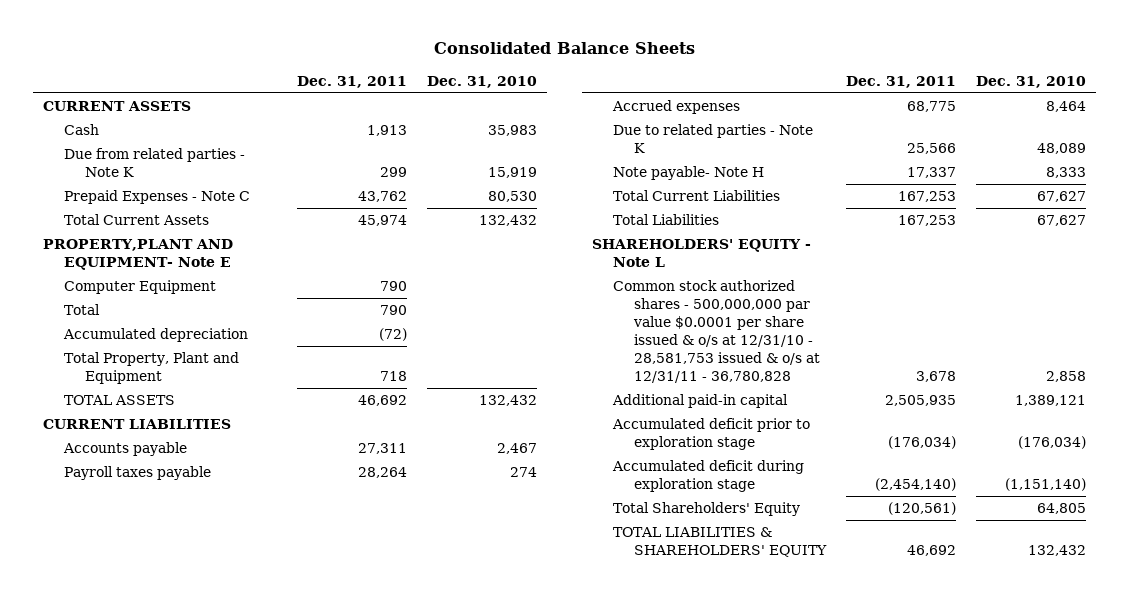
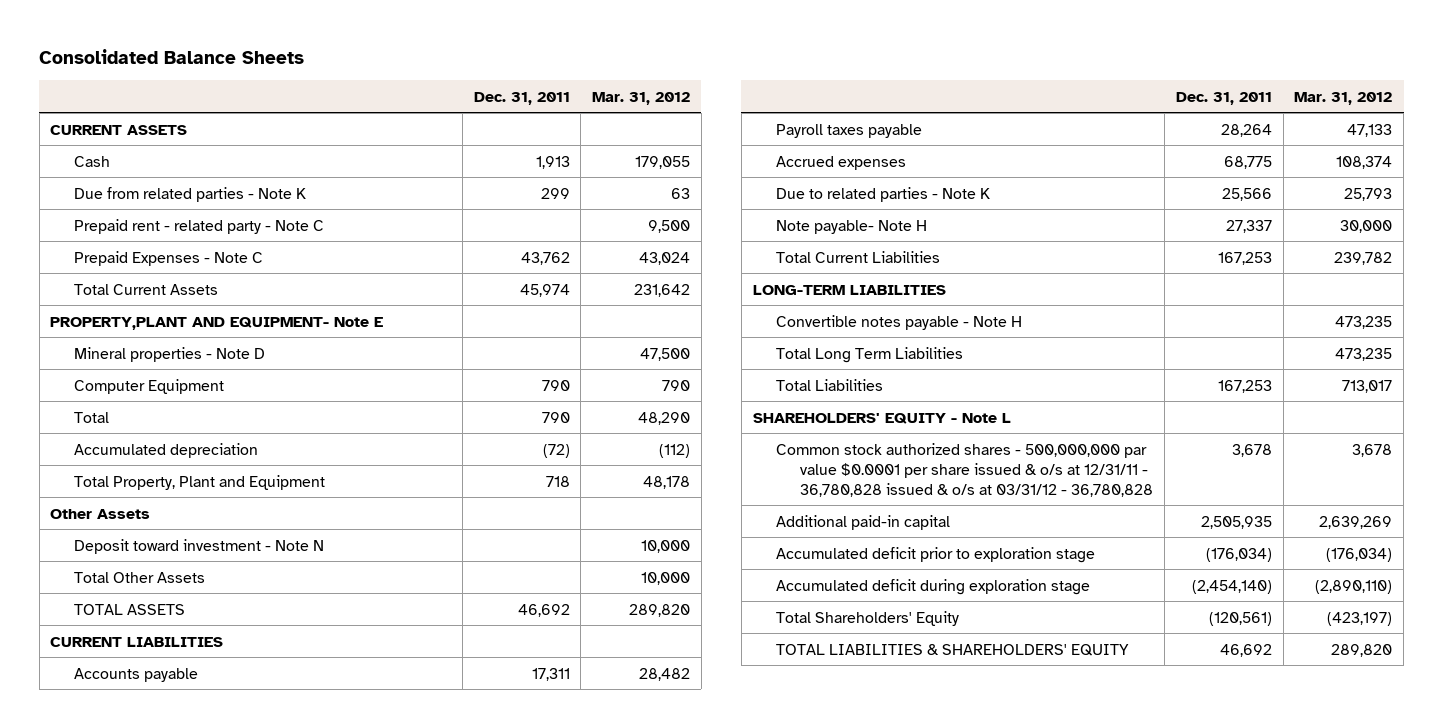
[426,75,537,88] Dec. 31, 2010 -> none
none -> [591,91,690,105] Mar. 31, 2012
none -> [74,218,325,234] Prepaid rent - related party - Note C
none -> [74,346,266,362] Mineral properties - Note D
none -> [50,508,151,519] Other Assets
none -> [74,538,325,554] Deposit toward investment - Note N
none -> [74,571,206,583] Total Other Assets
[357,443,407,455] 27,311 -> [531,667,570,681] 17,311
[907,167,957,179] 17,337 -> [1225,219,1272,233] 27,337
none -> [752,284,946,295] LONG-TERM LIABILITIES
none -> [776,314,1023,330] Convertible notes payable - Note H
none -> [776,346,964,363] Total Long Term Liabilities
[613,280,821,384] Common stock authorized shares - 500,000,000 par value $0.0001 per share issued & o/s at 12/31/10 - 28,581,753 issued & o/s at 12/31/11 - 36,780,828 -> [776,442,1154,497] Common stock authorized shares - 500,000,000 par value $0.0001 per share issued & o/s at 12/31/11 - 36,780,828 issued & o/s at 03/31/12 - 36,780,828

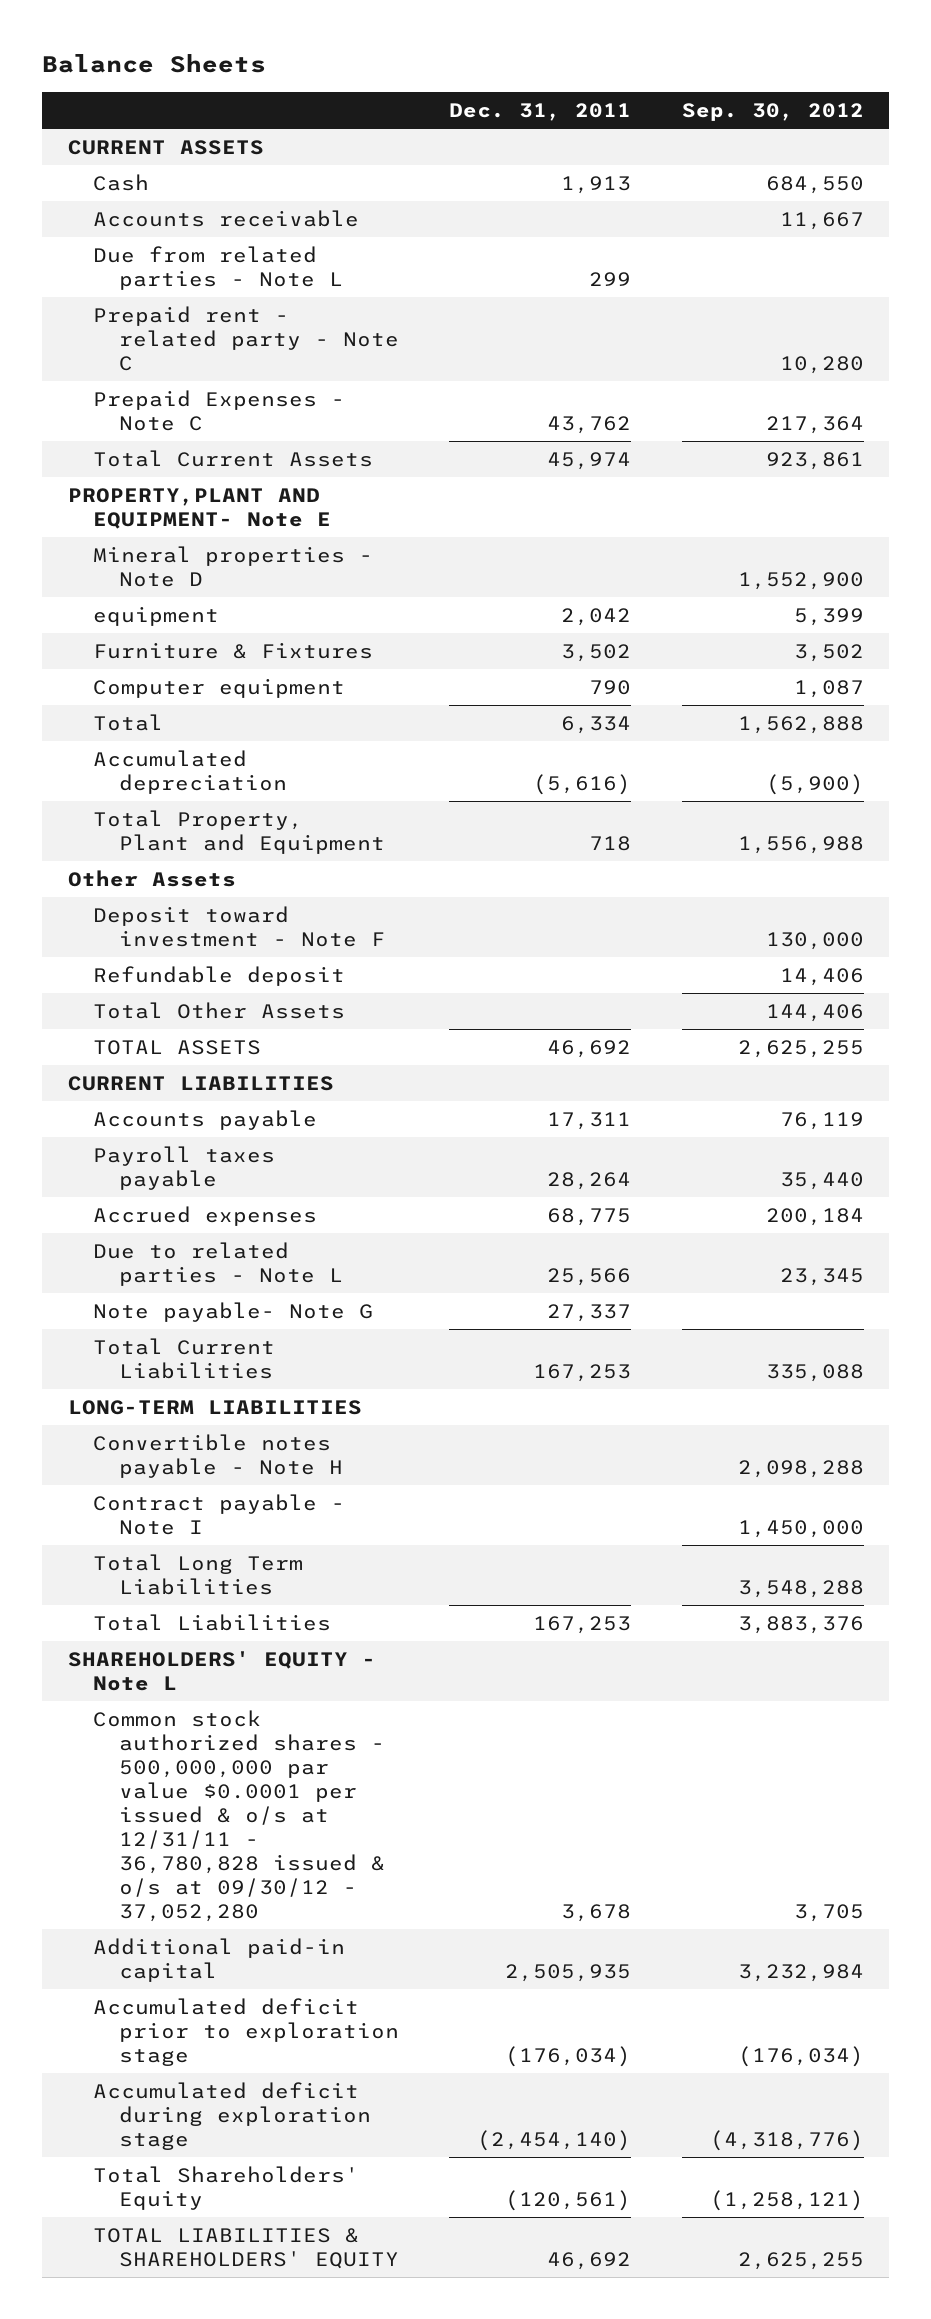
[39,48,305,64] Consolidated Balance Sheets -> [42,54,267,74] Balance Sheets
[591,91,690,105] Mar. 31, 2012 -> none
none -> [681,102,864,121] Sep. 30, 2012
none -> [93,209,360,227] Accounts receivable
[74,186,307,202] Due from related parties - Note K -> [93,245,344,290] Due from related parties - Note L
none -> [93,605,220,626] equipment
none -> [93,641,374,659] Furniture & Fixtures
[74,378,225,394] Computer Equipment -> [93,677,346,698] Computer equipment
[541,411,570,423] 790 -> [561,715,632,734] 6,334
[542,443,570,458] (72) -> [533,773,632,795] (5,616)
[74,538,325,554] Deposit toward investment - Note N -> [93,905,386,947] Deposit toward investment - Note F
none -> [93,965,346,986] Refundable deposit
[776,186,991,202] Due to related parties - Note K -> [93,1241,344,1286] Due to related parties - Note L
[776,219,928,234] Note payable- Note H -> [93,1301,374,1322] Note payable- Note G
none -> [93,1493,346,1535] Contract payable - Note I
[776,442,1154,497] Common stock authorized shares - 500,000,000 par value $0.0001 per share issued & o/s at 12/31/11 - 36,780,828 issued & o/s at 03/31/12 - 36,780,828 -> [93,1709,386,1923] Common stock authorized shares - 500,000,000 par value $0.0001 per issued & o/s at 12/31/11 - 36,780,828 issued & o/s at 09/30/12 - 37,052,280

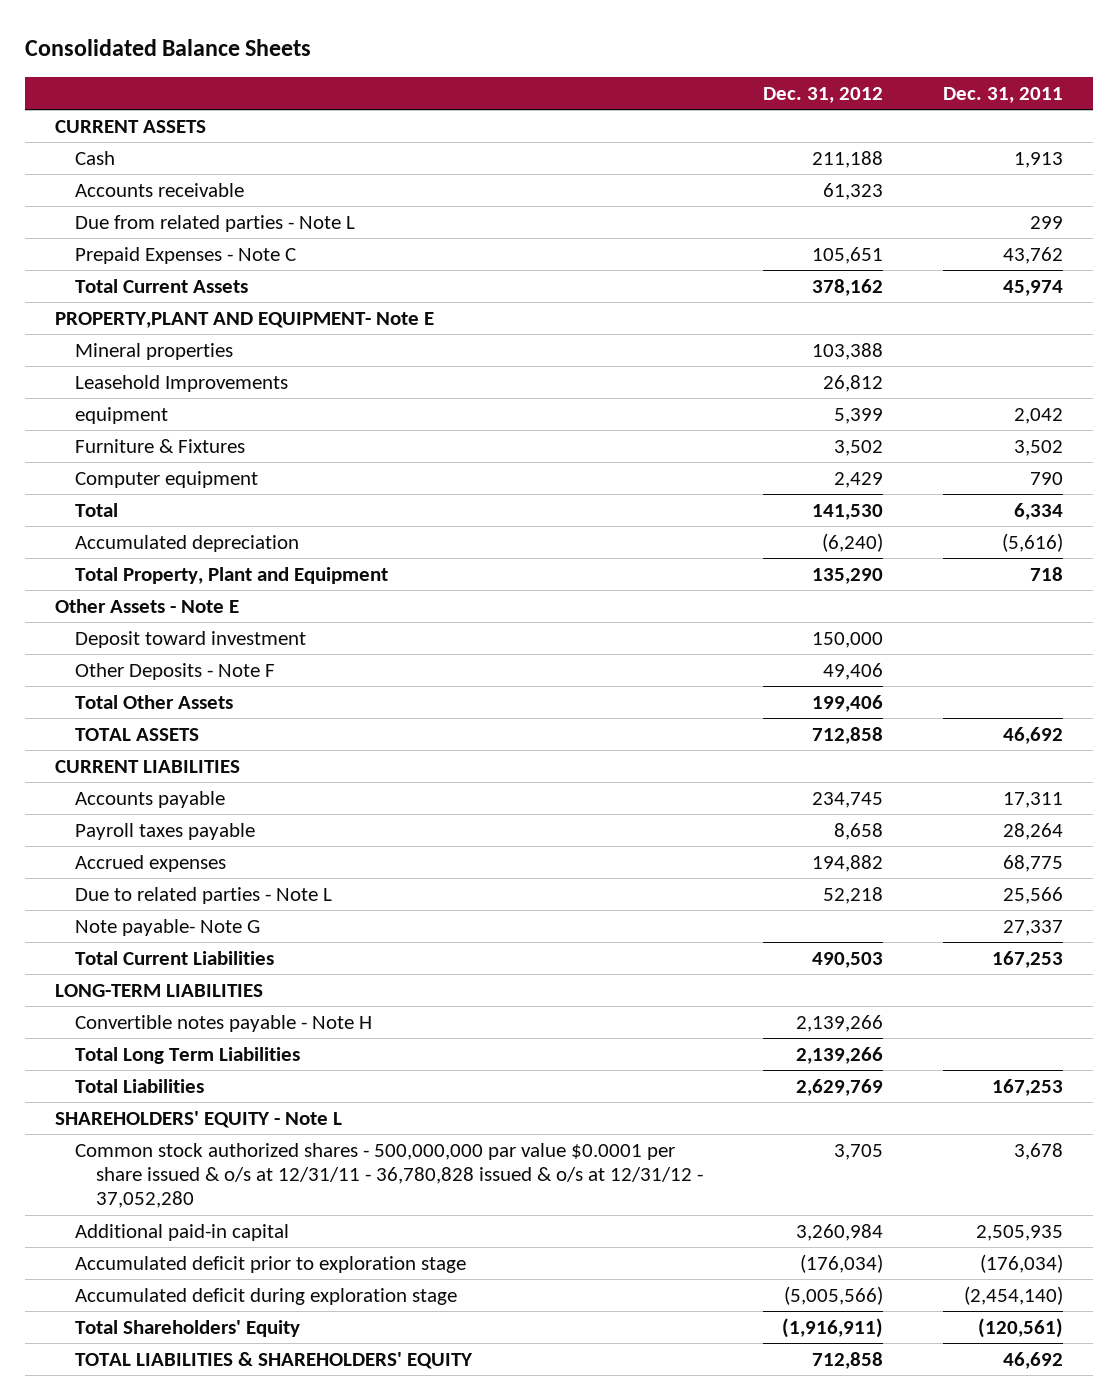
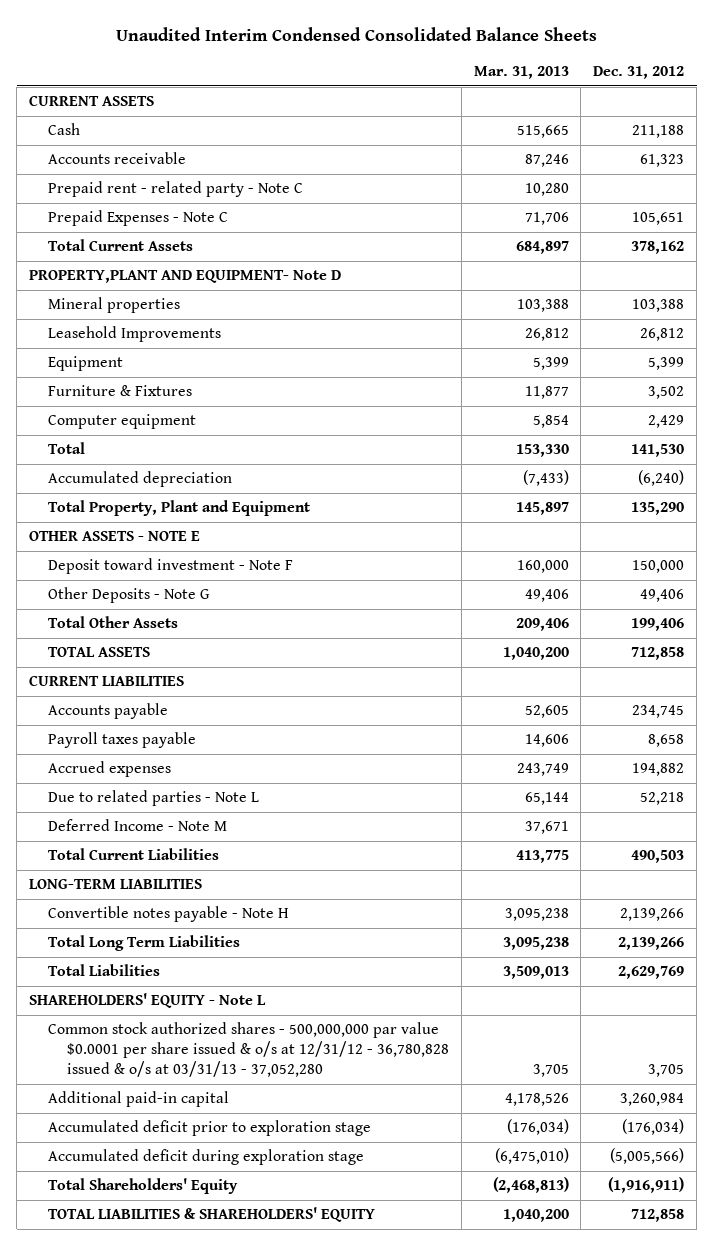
[24,39,311,57] Consolidated Balance Sheets -> [115,27,597,42] Unaudited Interim Condensed Consolidated Balance Sheets
[943,86,1064,103] Dec. 31, 2011 -> none
none -> [473,66,569,80] Mar. 31, 2013
[75,214,356,232] Due from related parties - Note L -> [48,181,304,198] Prepaid rent - related party - Note C
[54,311,434,328] PROPERTY,PLANT AND EQUIPMENT- Note E -> [29,270,342,284] PROPERTY,PLANT AND EQUIPMENT- Note D
[75,406,169,424] equipment -> [48,356,124,372] Equipment
[54,598,239,613] Other Assets - Note E -> [29,531,201,542] OTHER ASSETS - NOTE E
[75,630,307,648] Deposit toward investment -> [48,558,294,575] Deposit toward investment - Note F
[75,662,276,680] Other Deposits - Note F -> [48,587,211,604] Other Deposits - Note G
[75,918,261,936] Note payable- Note G -> none
none -> [48,819,228,832] Deferred Income - Note M
[75,1142,704,1209] Common stock authorized shares - 500,000,000 par value $0.0001 per share issued & o/s at 12/31/11 - 36,780,828 issued & o/s at 12/31/12 - 37,052,280 -> [48,1022,450,1078] Common stock authorized shares - 500,000,000 par value $0.0001 per share issued & o/s at 12/31/12 - 36,780,828 issued & o/s at 03/31/13 - 37,052,280

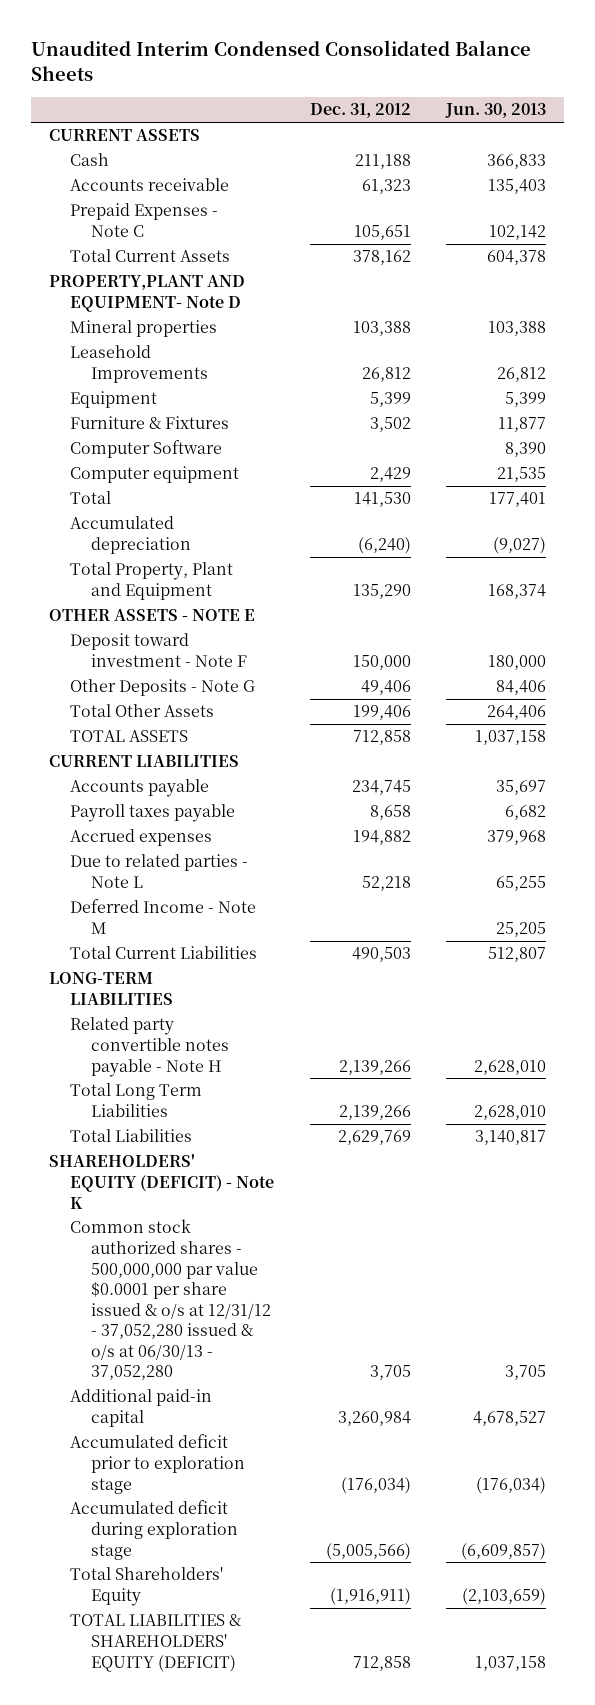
[473,66,569,80] Mar. 31, 2013 -> none
none -> [445,103,547,119] Jun. 30, 2013
[48,181,304,198] Prepaid rent - related party - Note C -> none
none -> [70,440,223,459] Computer Software
[48,906,290,923] Convertible notes payable - Note H -> [70,1017,230,1077] Related party convertible notes payable - Note H
[29,993,267,1009] SHAREHOLDERS' EQUITY - Note L -> [48,1154,275,1209] SHAREHOLDERS' EQUITY (DEFICIT) - Note K
[48,1022,450,1078] Common stock authorized shares - 500,000,000 par value $0.0001 per share issued & o/s at 12/31/12 - 36,780,828 issued & o/s at 03/31/13 - 37,052,280 -> [70,1219,272,1381] Common stock authorized shares - 500,000,000 par value $0.0001 per share issued & o/s at 12/31/12 - 37,052,280 issued & o/s at 06/30/13 - 37,052,280
[48,1207,376,1223] TOTAL LIABILITIES & SHAREHOLDERS' EQUITY -> [70,1614,242,1672] TOTAL LIABILITIES & SHAREHOLDERS' EQUITY (DEFICIT)

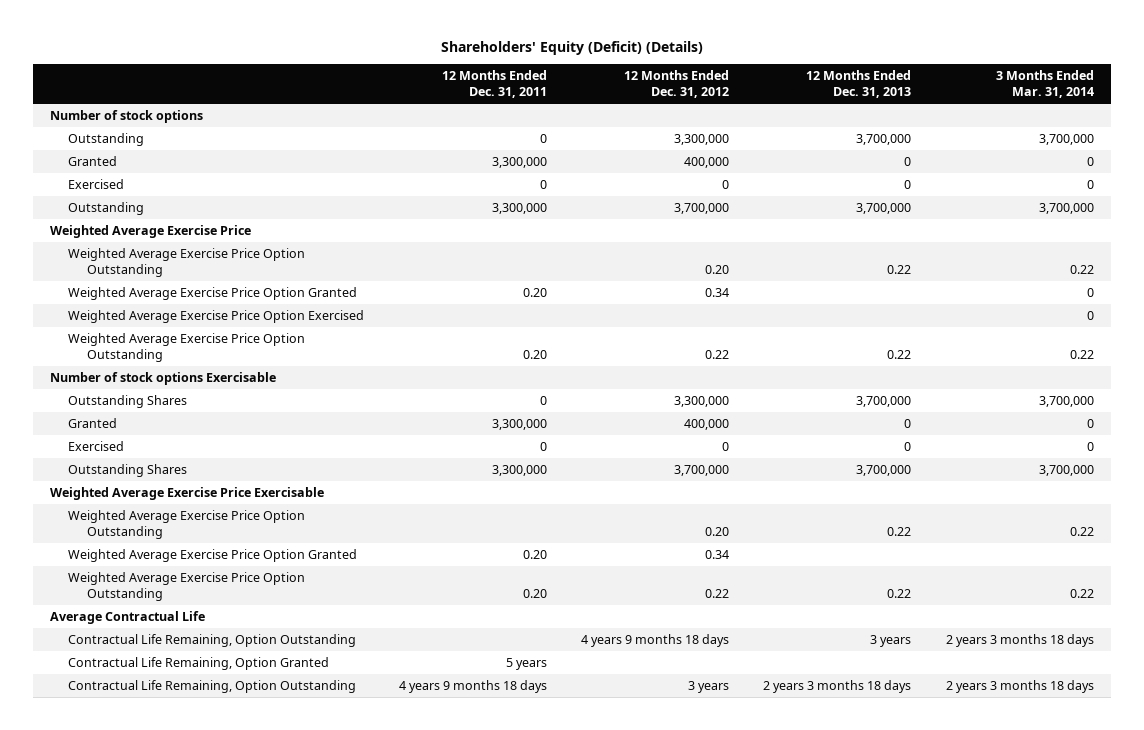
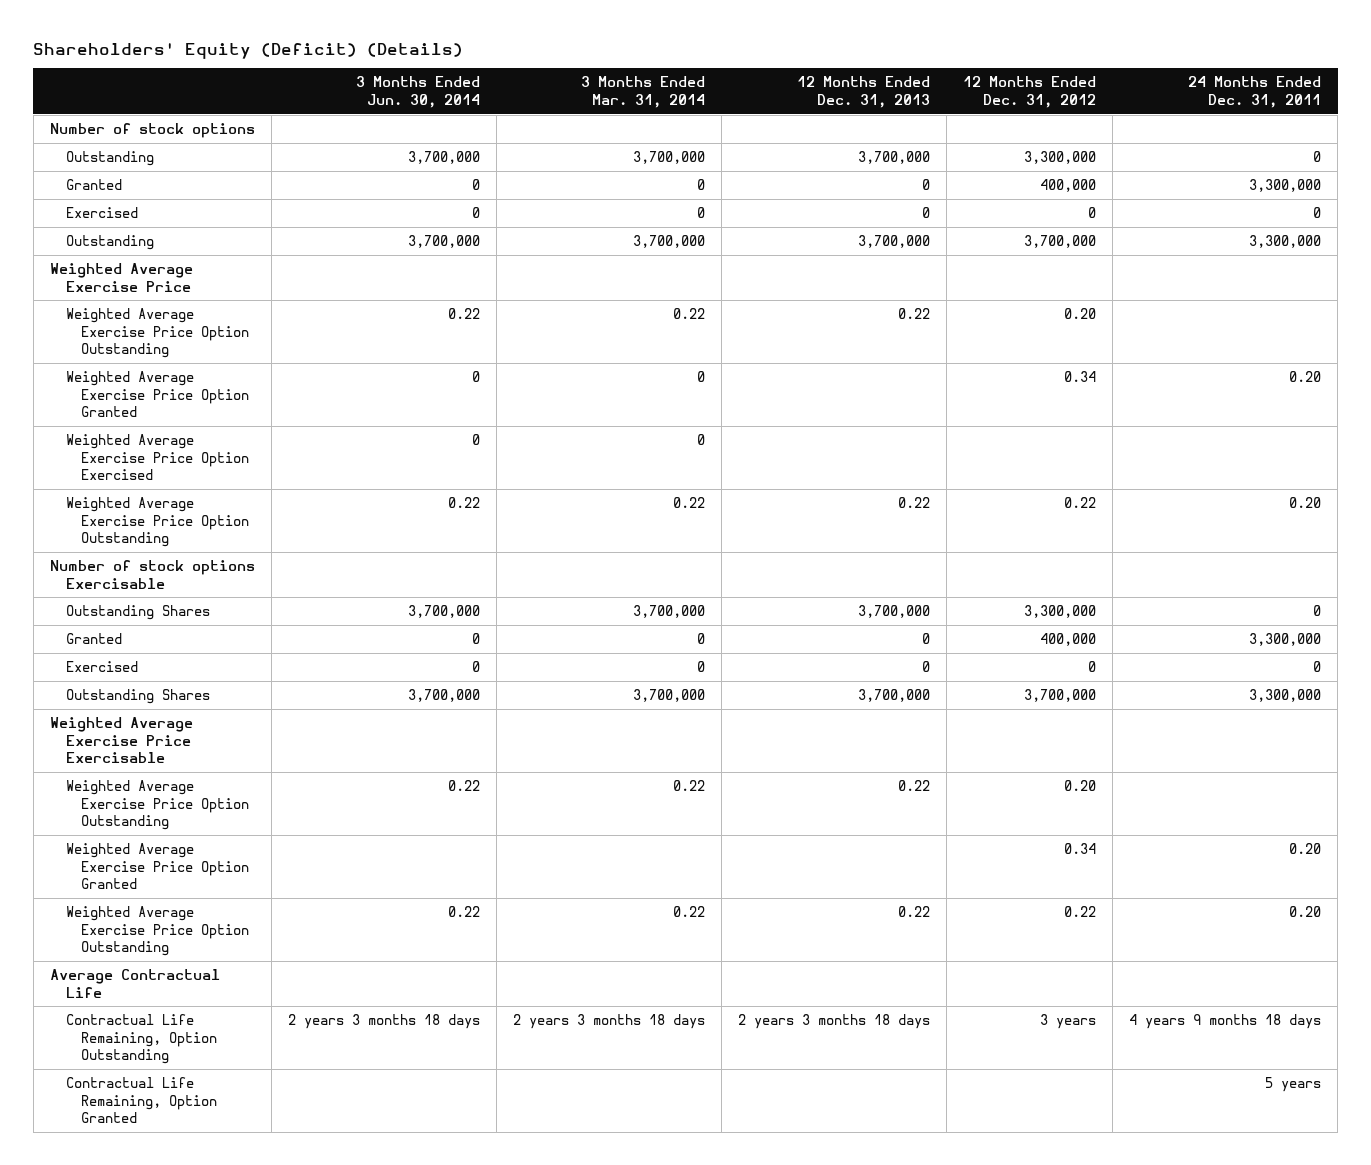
[441,70,547,98] 12 Months Ended Dec. 31, 2011 -> none
none -> [356,76,481,108] 3 Months Ended Jun. 30, 2014
none -> [1188,76,1322,108] 24 Months Ended Dec. 31, 2011
[68,634,357,648] Contractual Life Remaining, Option Outstanding -> none
[68,657,330,671] Contractual Life Remaining, Option Granted -> [65,1077,218,1124] Contractual Life Remaining, Option Granted

